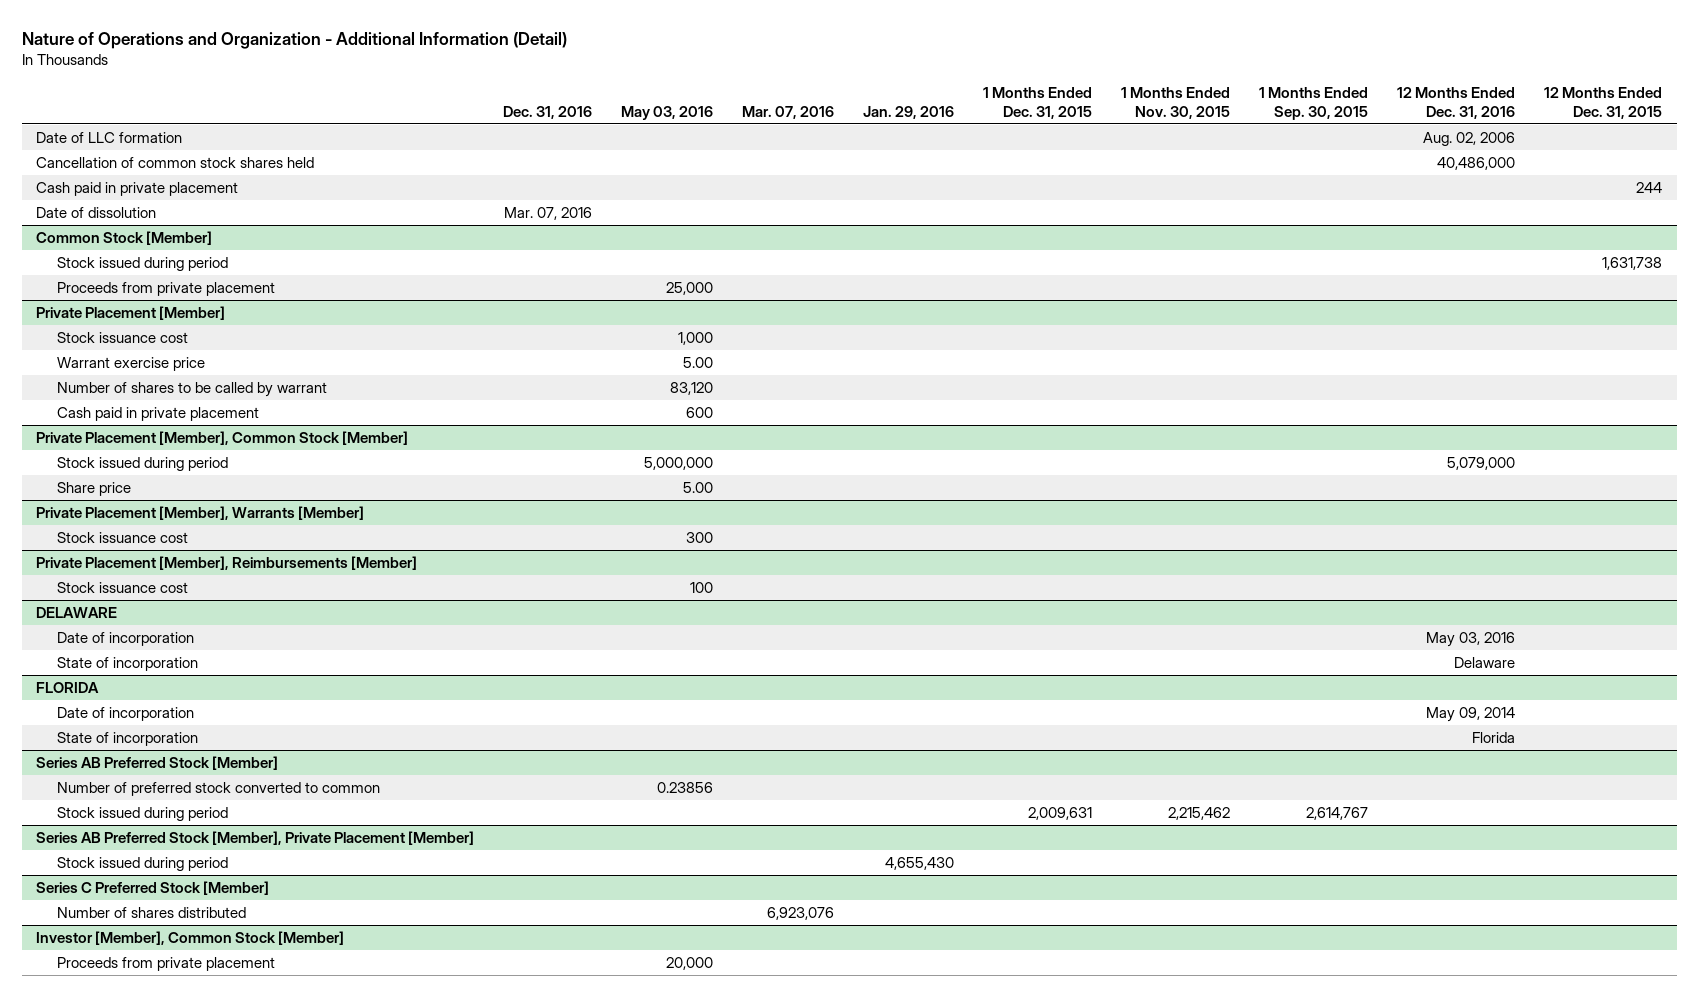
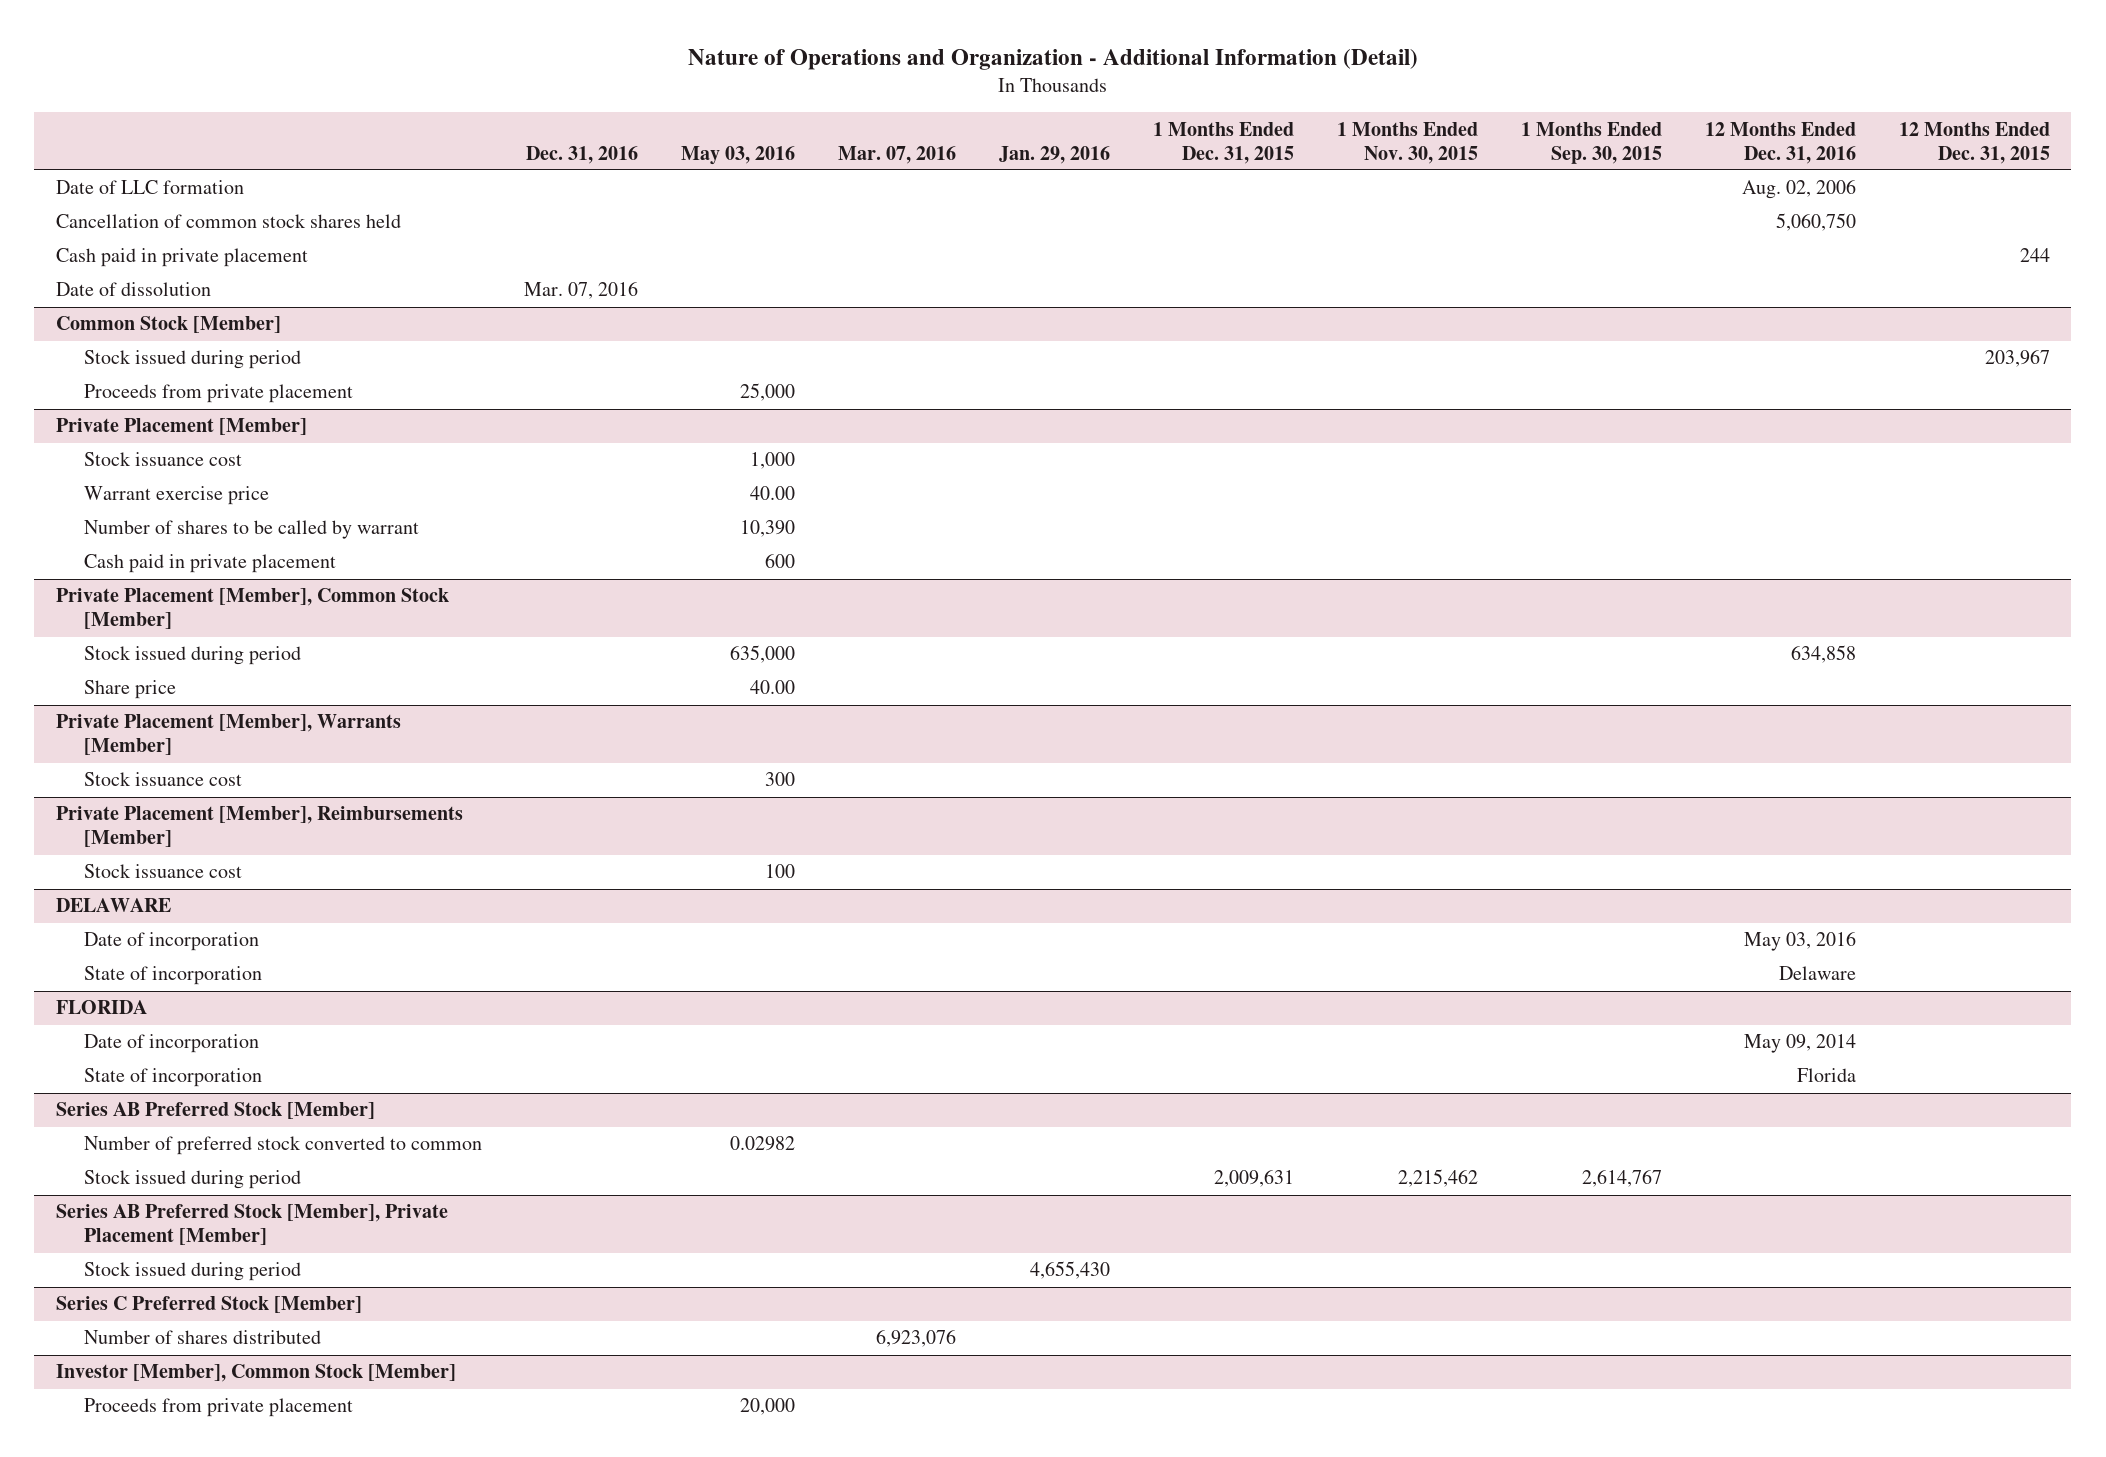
[1437,157,1516,171] 40,486,000 -> [1775,213,1856,232] 5,060,750
[1602,257,1663,271] 1,631,738 -> [1984,349,2050,368] 203,967
[683,357,714,369] 5.00 -> [750,486,796,501] 40.00
[670,382,714,396] 83,120 -> [740,520,796,538] 10,390
[644,457,714,471] 5,000,000 -> [730,645,796,664] 635,000
[1447,457,1516,471] 5,079,000 -> [1790,645,1856,664] 634,858
[683,482,714,494] 5.00 -> [750,680,796,695] 40.00
[657,782,714,794] 0.23856 -> [730,1136,796,1152] 0.02982

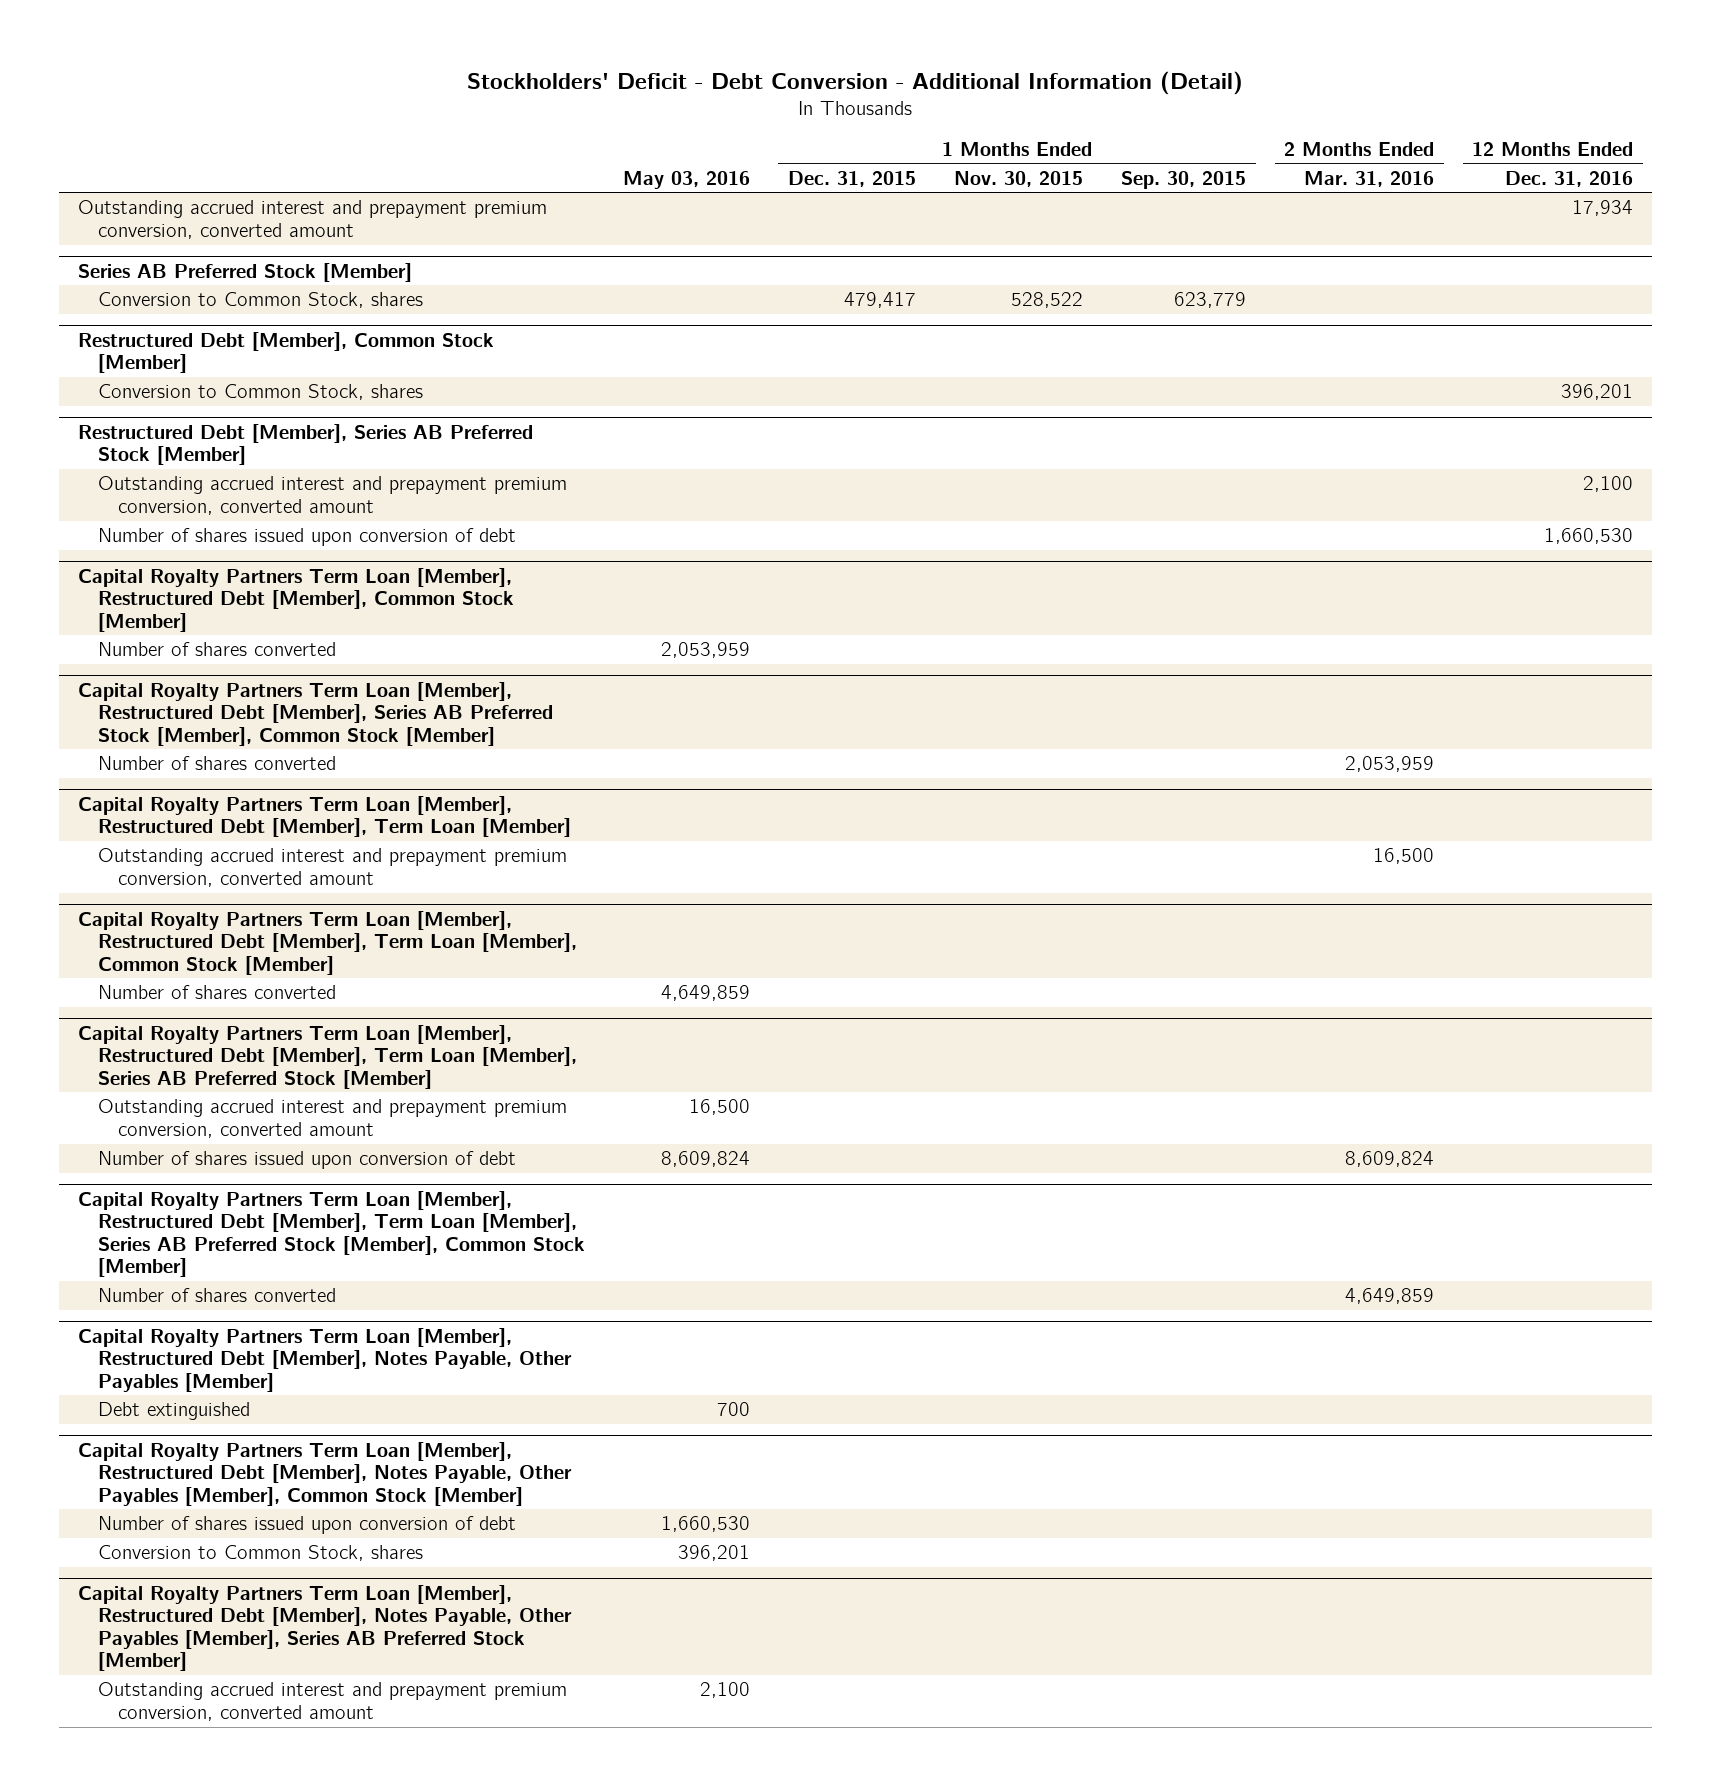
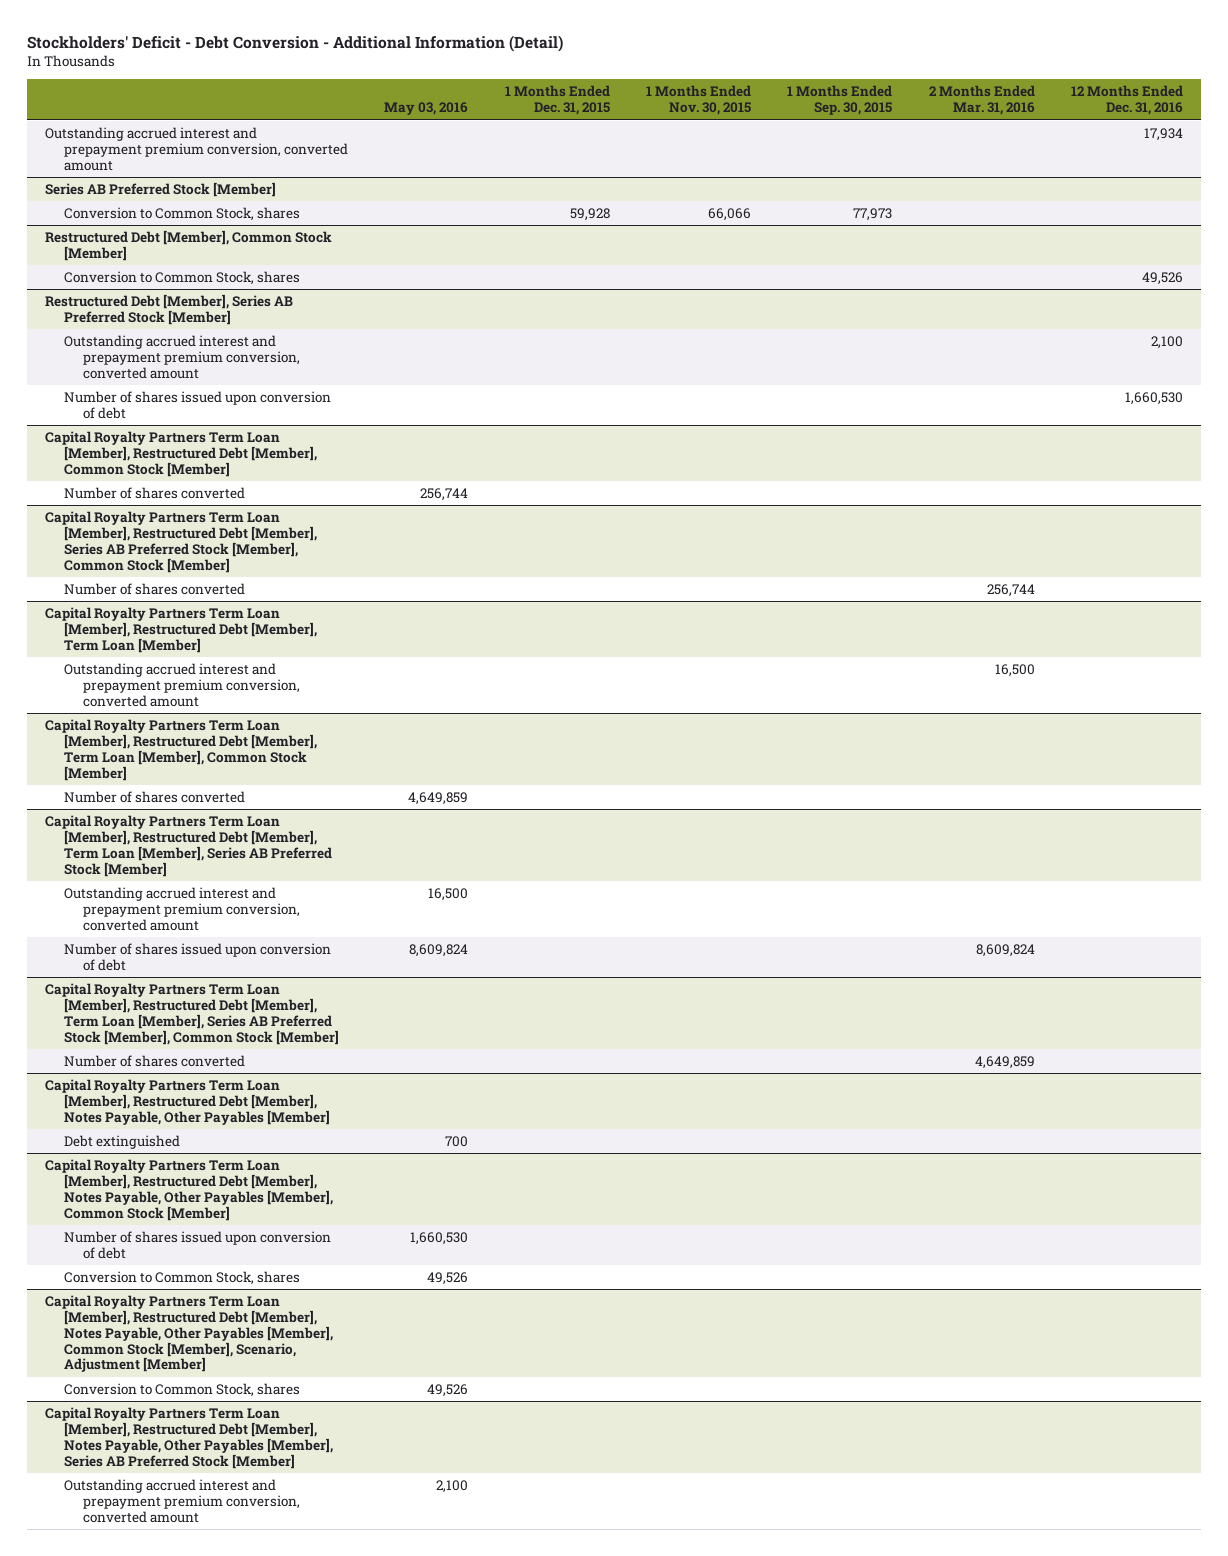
[843,292,916,309] 479,417 -> [569,208,610,222] 59,928
[1010,292,1083,309] 528,522 -> [707,208,751,222] 66,066
[1174,292,1247,309] 623,779 -> [853,208,893,222] 77,973
[1561,384,1634,401] 396,201 -> [1141,272,1183,286] 49,526
[660,642,750,659] 2,053,959 -> [420,488,469,502] 256,744
[1345,756,1435,773] 2,053,959 -> [986,584,1035,598] 256,744
[677,1545,750,1562] 396,201 -> [427,1272,469,1286] 49,526
none -> [45,1295,333,1373] Capital Royalty Partners Term Loan [Member], Restructured Debt [Member], Notes Payable, Other Payables [Member], Common Stock [Member], Scenario, Adjustment [Member]
none -> [63,1383,300,1398] Conversion to Common Stock, shares

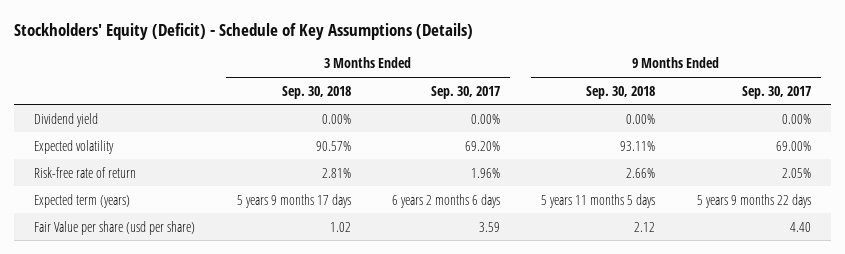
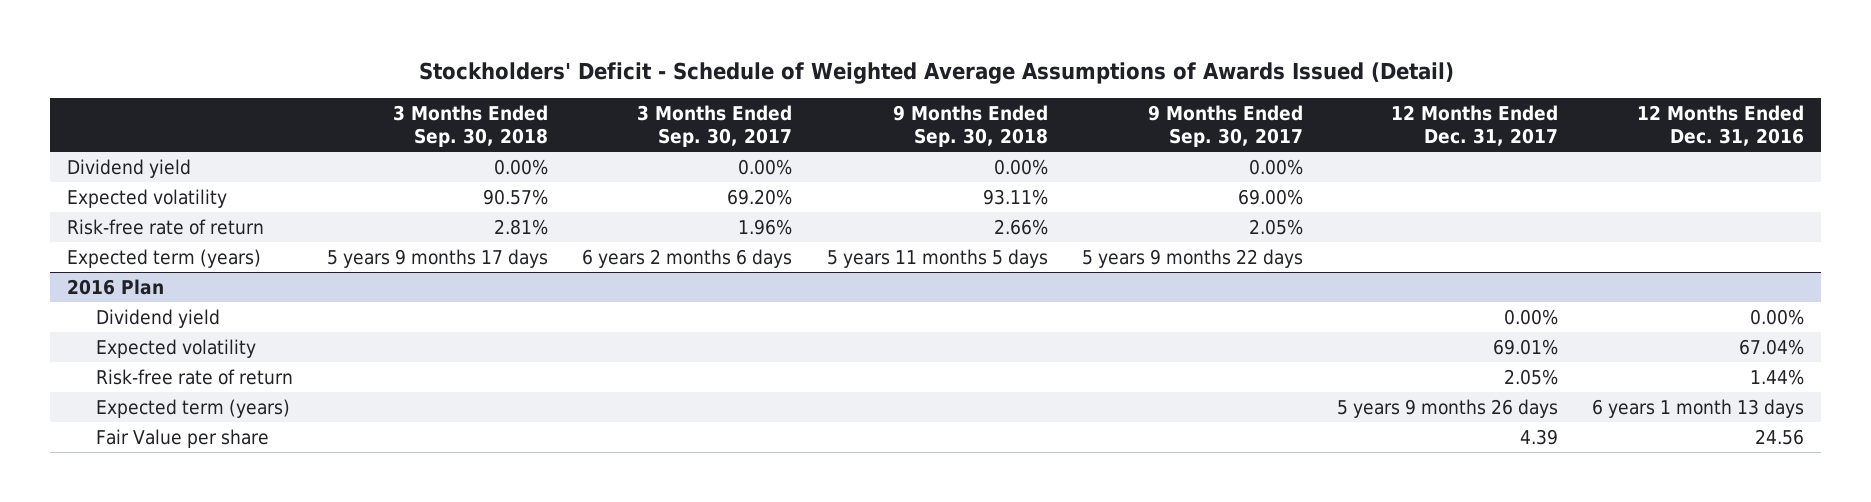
[13,22,473,40] Stockholders' Equity (Deficit) - Schedule of Key Assumptions (Details) -> [418,62,1454,85] Stockholders' Deficit - Schedule of Weighted Average Assumptions of Awards Issued (Detail)
none -> [1391,105,1559,147] 12 Months Ended Dec. 31, 2017
none -> [1637,105,1805,147] 12 Months Ended Dec. 31, 2016
[34,220,196,235] Fair Value per share (usd per share) -> none
none -> [66,279,164,296] 2016 Plan
none -> [95,309,220,329] Dividend yield
none -> [95,339,256,359] Expected volatility
none -> [95,369,293,386] Risk-free rate of return
none -> [95,399,290,419] Expected term (years)
none -> [95,429,269,449] Fair Value per share

